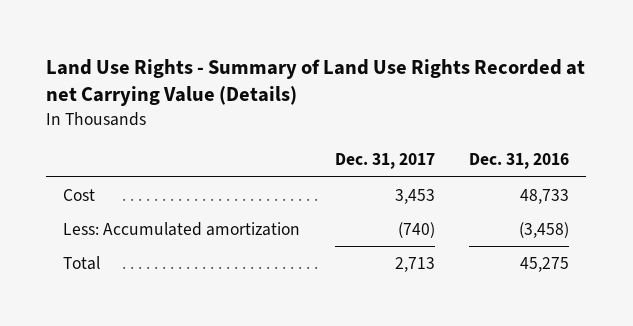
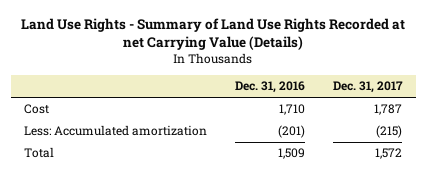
[394,188,435,204] 3,453 -> [373,104,402,116] 1,787
[520,188,570,204] 48,733 -> [279,104,306,116] 1,710
[397,221,435,238] (740) -> [375,125,402,139] (215)
[519,221,570,238] (3,458) -> [278,125,306,139] (201)
[394,256,435,272] 2,713 -> [374,148,402,160] 1,572
[520,256,570,272] 45,275 -> [278,148,306,160] 1,509

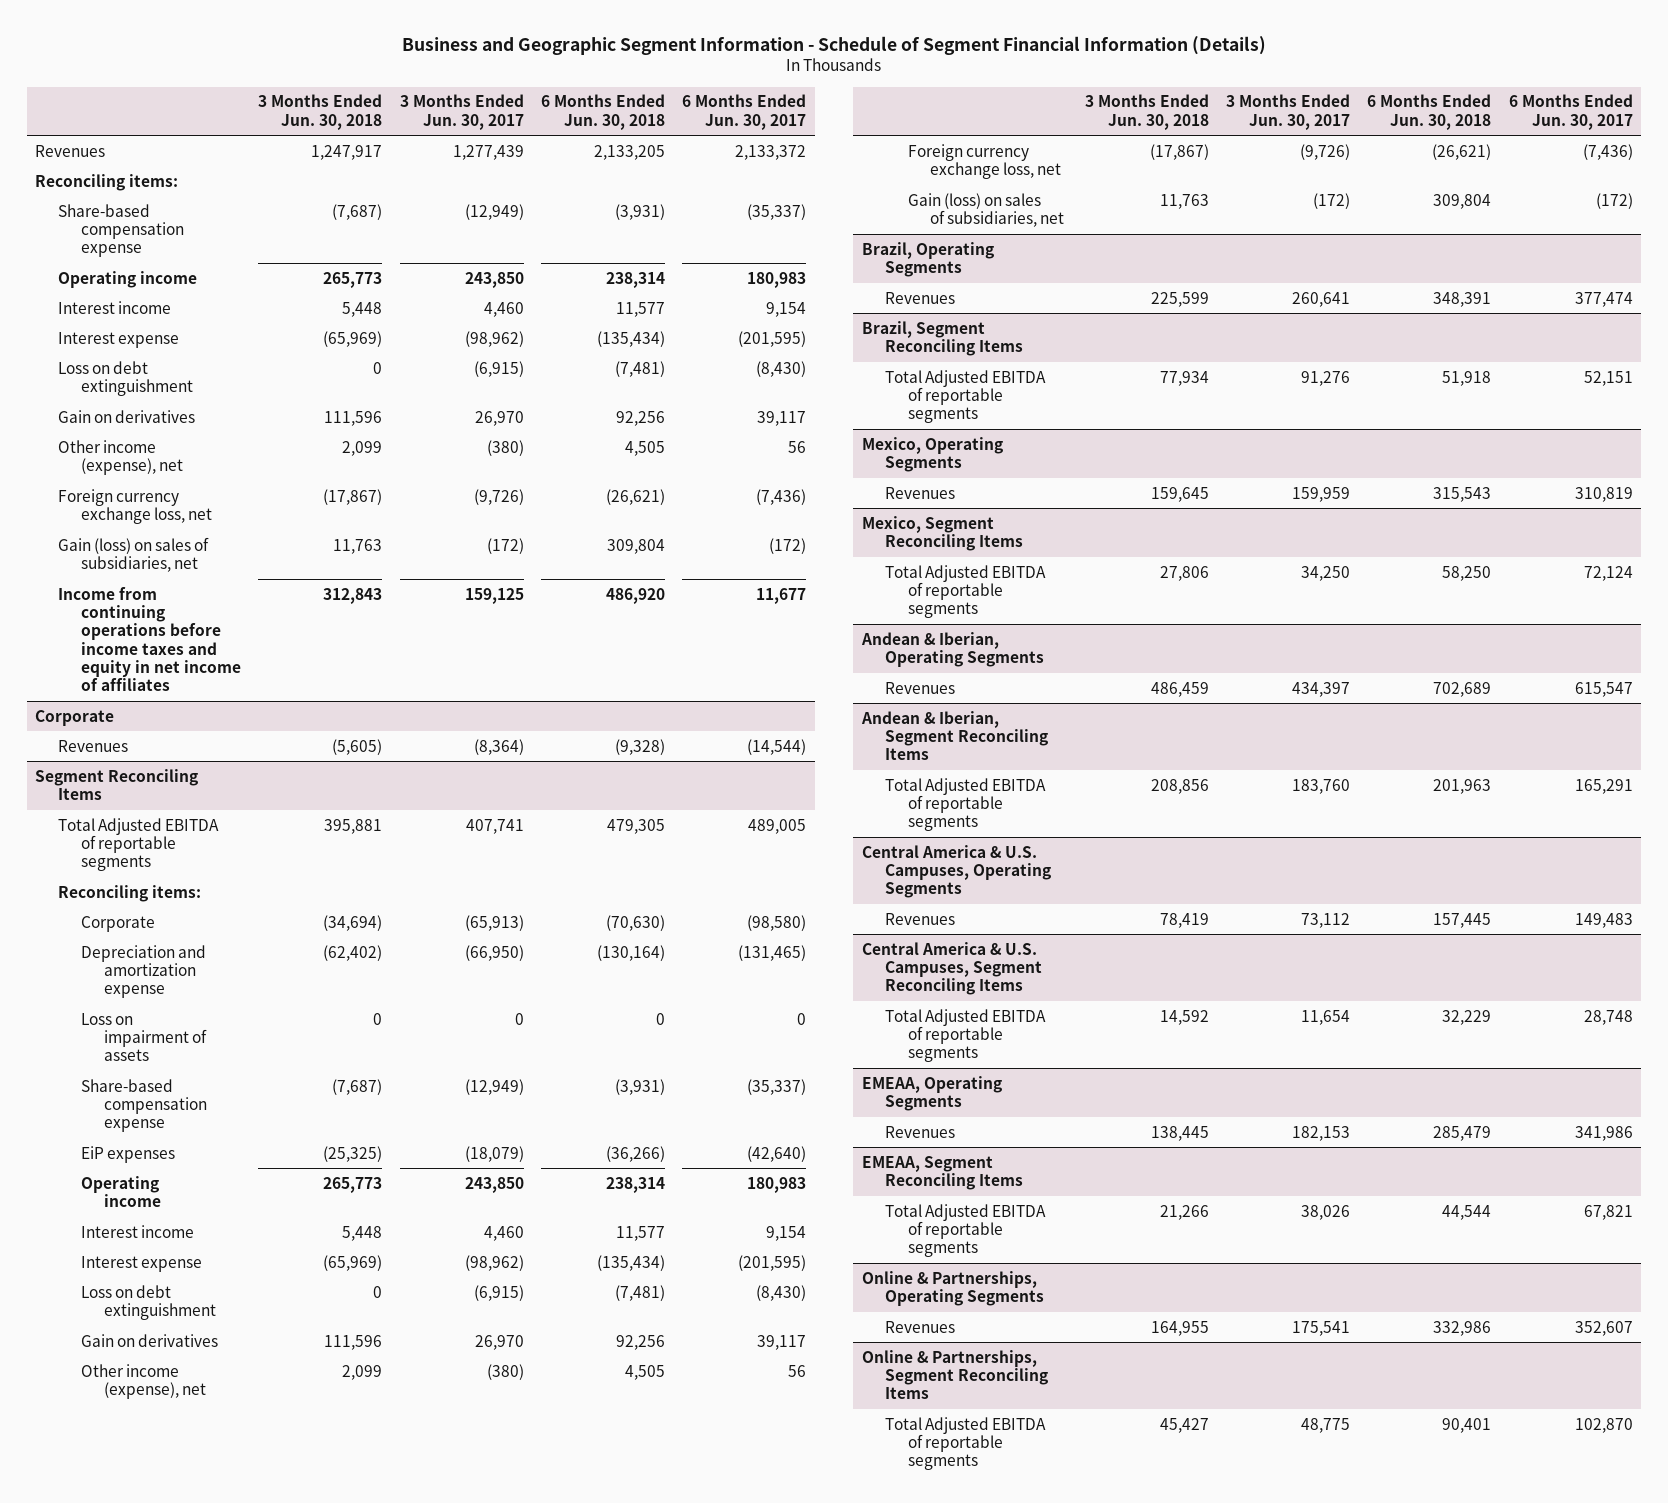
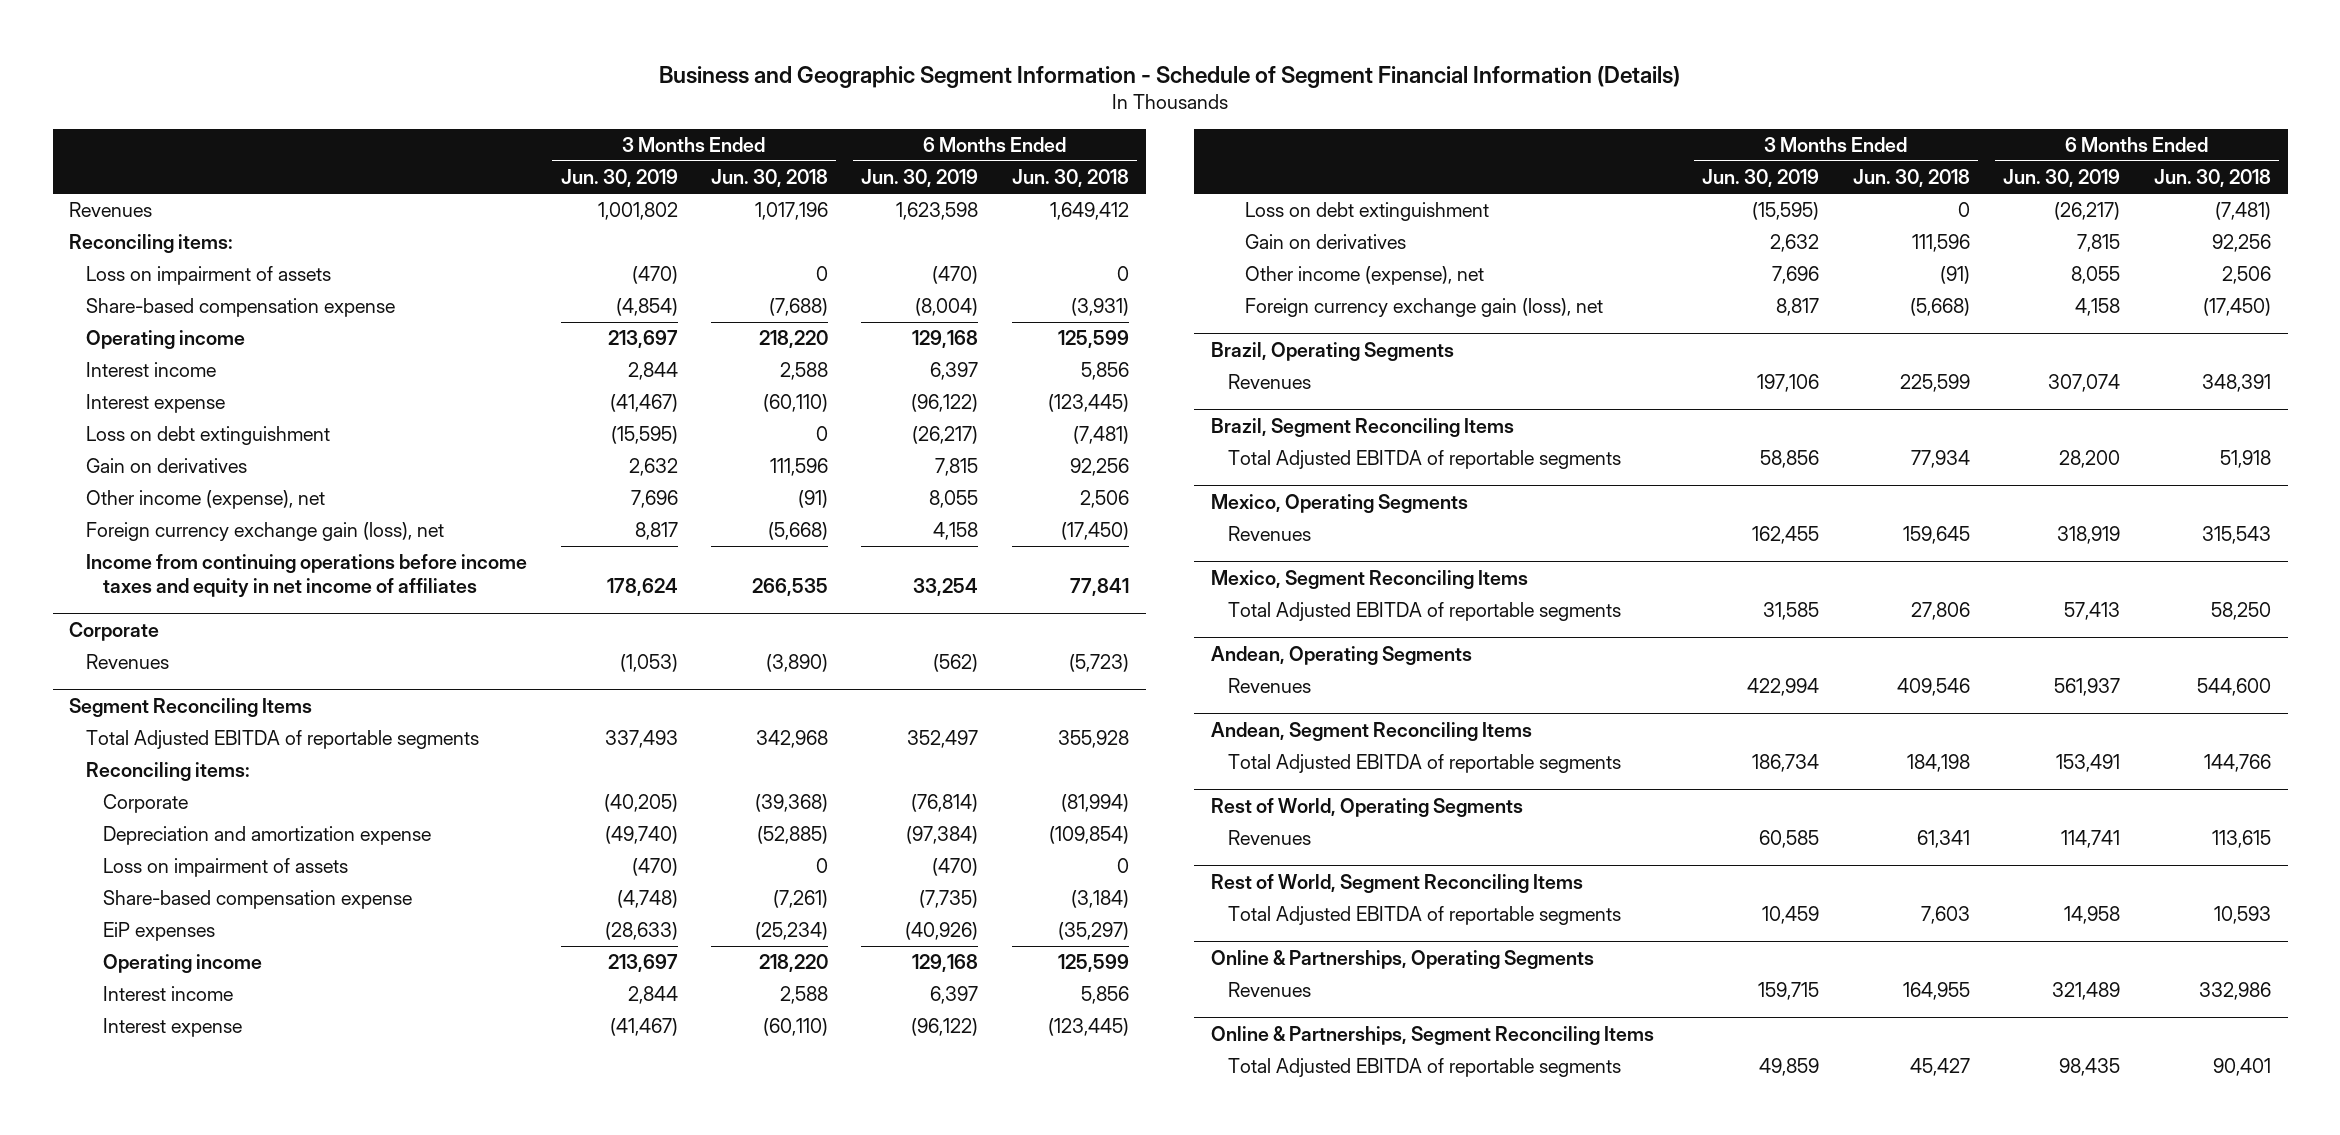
[399,94,524,130] 3 Months Ended Jun. 30, 2017 -> none
[682,94,807,130] 6 Months Ended Jun. 30, 2017 -> none
none -> [560,169,678,188] Jun. 30, 2019
none -> [861,169,979,188] Jun. 30, 2019
[311,144,383,160] 1,247,917 -> [754,202,828,221] 1,017,196
[593,144,665,160] 2,133,205 -> [1049,202,1129,221] 1,649,412
none -> [86,266,332,286] Loss on impairment of assets
[332,203,383,220] (7,687) -> [768,298,828,317] (7,688)
[323,271,383,288] 265,773 -> [758,330,828,349] 218,220
[605,271,665,288] 238,314 -> [1057,330,1129,349] 125,599
[342,301,383,317] 5,448 -> [779,362,828,381] 2,588
[615,301,665,317] 11,577 -> [1080,362,1129,381] 5,856
[323,330,383,347] (65,969) -> [762,394,828,413] (60,110)
[596,330,665,347] (135,434) -> [1047,394,1129,413] (123,445)
[58,536,210,573] Gain (loss) on sales of subsidiaries, net -> none
[342,440,383,456] 2,099 -> [797,490,828,509] (91)
[624,440,665,456] 4,505 -> [1079,490,1129,509] 2,506
[58,488,213,525] Foreign currency exchange loss, net -> [86,522,445,542] Foreign currency exchange gain (loss), net
[323,488,383,505] (17,867) -> [767,522,828,541] (5,668)
[605,488,665,505] (26,621) -> [1060,522,1129,541] (17,450)
[323,587,383,604] 312,843 -> [751,577,828,596] 266,535
[605,587,665,604] 486,920 -> [1069,577,1129,596] 77,841
[332,738,383,755] (5,605) -> [765,654,828,673] (3,890)
[614,738,665,755] (9,328) -> [1068,654,1129,673] (5,723)
[324,818,383,834] 395,881 -> [755,730,828,749] 342,968
[606,818,665,834] 479,305 -> [1057,730,1129,749] 355,928
[323,914,383,931] (34,694) -> [754,794,828,813] (39,368)
[605,914,665,931] (70,630) -> [1060,794,1129,813] (81,994)
[323,944,383,961] (62,402) -> [756,826,828,845] (52,885)
[596,944,665,961] (130,164) -> [1048,826,1129,845] (109,854)
[332,1078,383,1095] (7,687) -> [772,890,828,909] (7,261)
[614,1078,665,1095] (3,931) -> [1070,890,1129,909] (3,184)
[323,1145,383,1162] (25,325) -> [754,922,828,941] (25,234)
[605,1145,665,1162] (36,266) -> [1057,922,1129,941] (35,297)
[323,1176,383,1193] 265,773 -> [758,954,828,973] 218,220
[605,1176,665,1193] 238,314 -> [1057,954,1129,973] 125,599
[342,1225,383,1241] 5,448 -> [779,986,828,1005] 2,588
[615,1225,665,1241] 11,577 -> [1080,986,1129,1005] 5,856
[323,1254,383,1271] (65,969) -> [762,1018,828,1037] (60,110)
[596,1254,665,1271] (135,434) -> [1047,1018,1129,1037] (123,445)
[907,192,1065,228] Gain (loss) on sales of subsidiaries, net -> none
[342,1364,383,1380] 2,099 -> [1939,266,1970,285] (91)
[624,1364,665,1380] 4,505 -> [2221,266,2271,285] 2,506
[907,143,1062,180] Foreign currency exchange loss, net -> [1244,298,1603,318] Foreign currency exchange gain (loss), net
[1149,143,1209,160] (17,867) -> [1909,298,1970,317] (5,668)
[1432,143,1492,160] (26,621) -> [2202,298,2271,317] (17,450)
[861,844,1051,899] Central America & U.S. Campuses, Operating Segments -> none
[861,941,1042,996] Central America & U.S. Campuses, Segment Reconciling Items -> none
[861,1075,1002,1112] EMEAA, Operating Segments -> none
[884,1125,955,1138] Revenues -> none
[861,1155,1023,1191] EMEAA, Segment Reconciling Items -> none
[884,1203,1046,1258] Total Adjusted EBITDA of reportable segments -> none
[860,631,1044,668] Andean & Iberian, Operating Segments -> [1211,646,1473,666] Andean, Operating Segments
[1150,681,1209,697] 486,459 -> [1896,678,1970,697] 409,546
[1433,681,1492,697] 702,689 -> [2196,678,2271,697] 544,600
[860,710,1048,761] Andean & Iberian, Segment Reconciling Items -> [1211,722,1533,742] Andean, Segment Reconciling Items
[1150,778,1209,794] 208,856 -> [1906,754,1970,773] 184,198
[1433,778,1492,794] 201,963 -> [2203,754,2271,773] 144,766
none -> [1211,798,1524,818] Rest of World, Operating Segments
[1159,912,1209,928] 78,419 -> [1916,830,1970,849] 61,341
[1433,912,1492,928] 157,445 -> [2211,830,2271,849] 113,615
none -> [1211,874,1584,894] Rest of World, Segment Reconciling Items
[1159,1009,1209,1025] 14,592 -> [1920,906,1970,925] 7,603
[1442,1009,1492,1025] 32,229 -> [2213,906,2271,925] 10,593

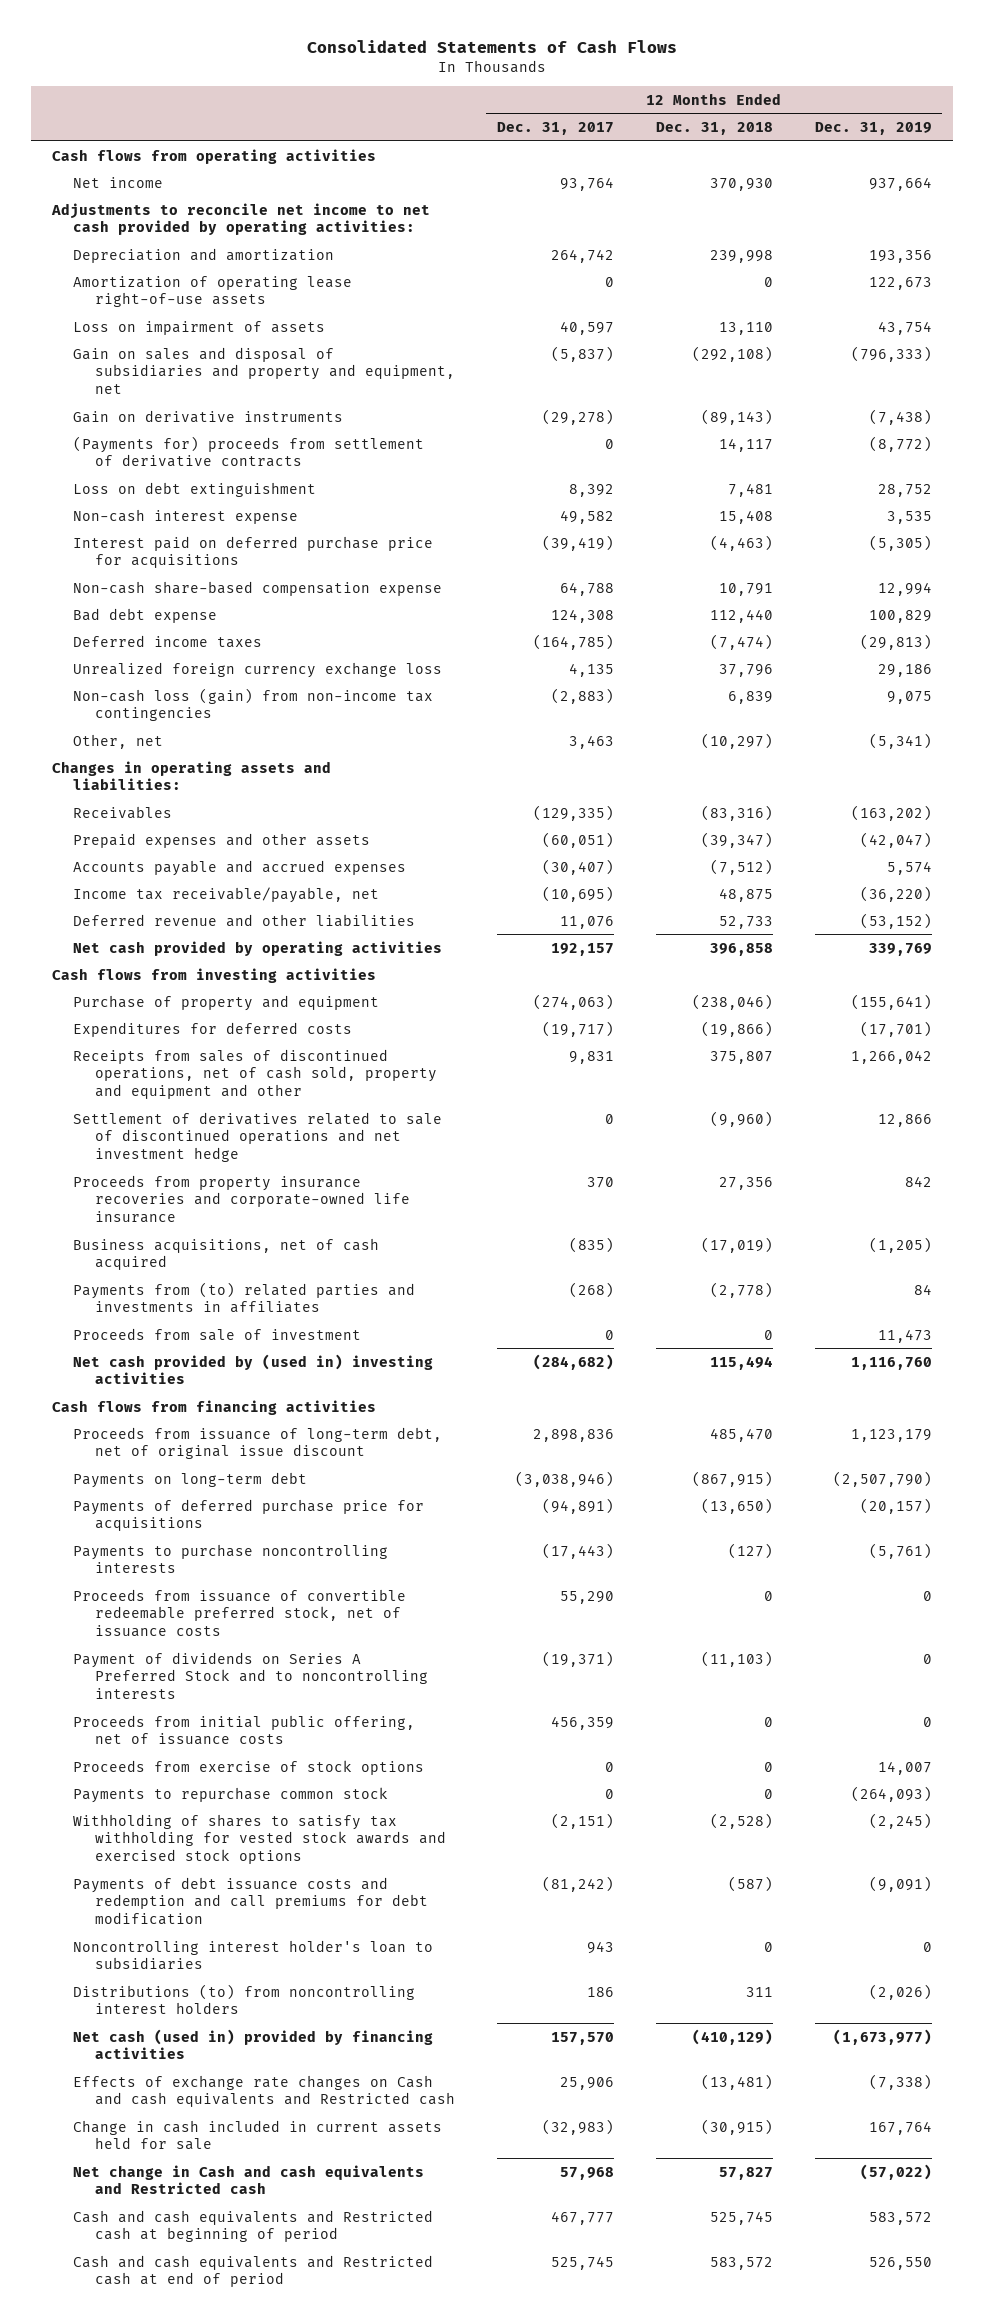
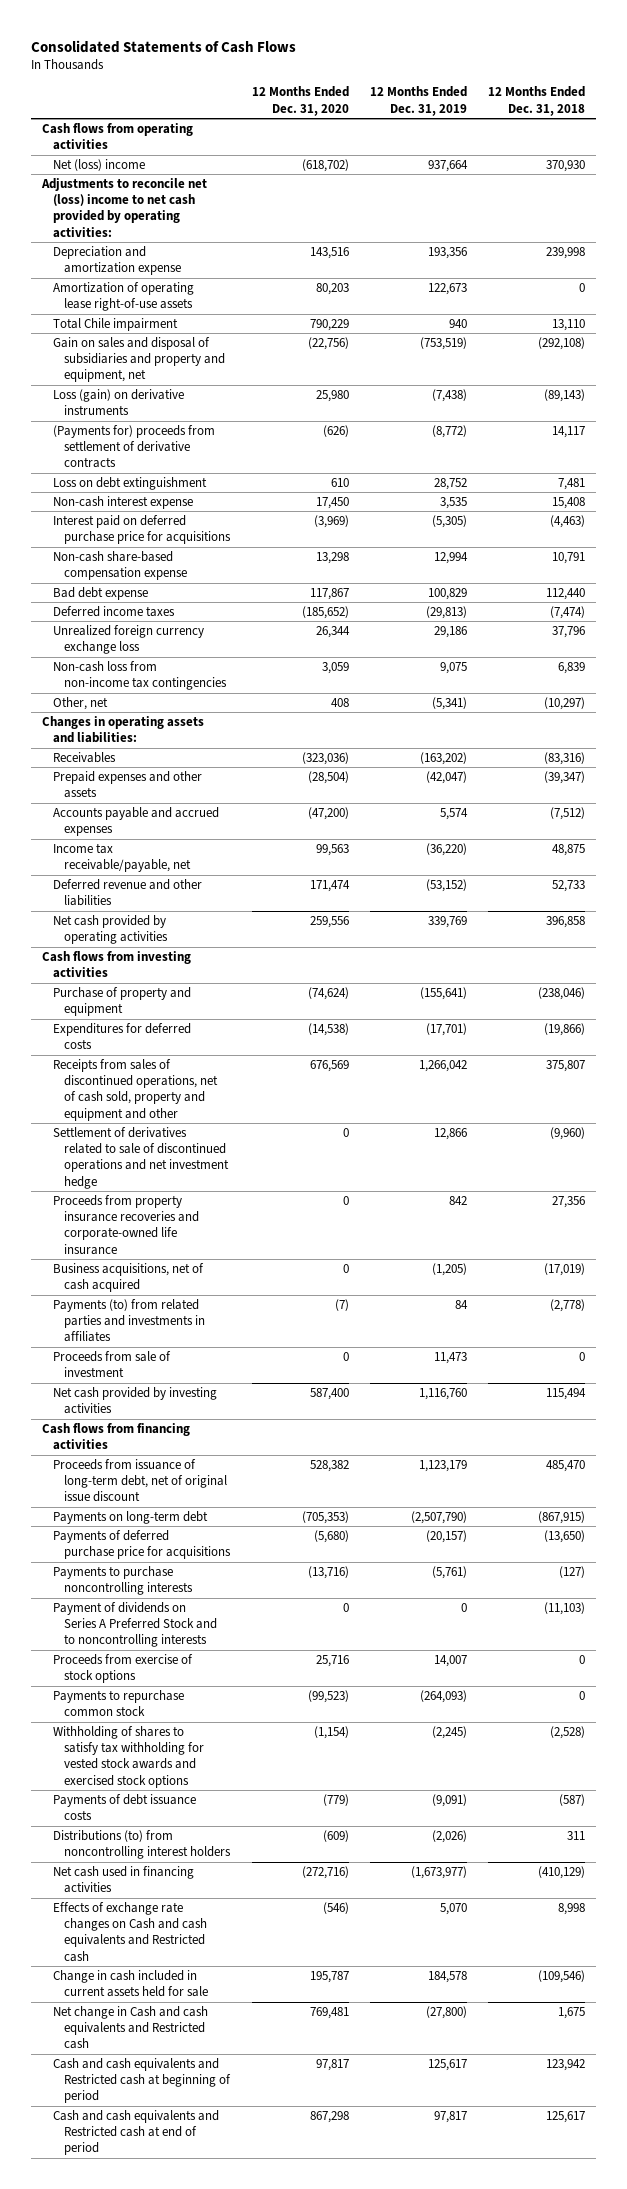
[496,122,614,136] Dec. 31, 2017 -> none
none -> [251,86,349,116] 12 Months Ended Dec. 31, 2020
[73,176,164,188] Net income -> [53,159,146,172] Net (loss) income
[51,202,431,236] Adjustments to reconcile net income to net cash provided by operating activities: -> [41,178,208,238] Adjustments to reconcile net (loss) income to net cash provided by operating activities:
[73,247,335,263] Depreciation and amortization -> [53,246,182,276] Depreciation and amortization expense
[73,320,326,335] Loss on impairment of assets -> none
none -> [53,318,179,332] Total Chile impairment
[850,345,932,362] (796,333) -> [420,337,468,351] (753,519)
[73,409,344,423] Gain on derivative instruments -> [53,389,185,416] Loss (gain) on derivative instruments
[73,687,434,722] Non-cash loss (gain) from non-income tax contingencies -> [53,661,228,691] Non-cash loss from non-income tax contingencies
[73,1281,416,1314] Payments from (to) related parties and investments in affiliates -> [53,1299,206,1343] Payments (to) from related parties and investments in affiliates
[73,1353,434,1385] Net cash provided by (used in) investing activities -> [53,1387,218,1415] Net cash provided by investing activities
[73,1588,407,1638] Proceeds from issuance of convertible redeemable preferred stock, net of issuance costs -> none
[73,1714,416,1746] Proceeds from initial public offering, net of issuance costs -> none
[73,1939,434,1971] Noncontrolling interest holder's loan to subsidiaries -> none
[73,1876,428,1926] Payments of debt issuance costs and redemption and call premiums for debt modification -> [53,1794,197,1821] Payments of debt issuance costs
[73,2028,434,2060] Net cash (used in) provided by financing activities -> [53,1866,195,1894] Net cash used in financing activities
[700,2073,773,2090] (13,481) -> [558,1903,586,1916] 8,998
[868,2073,932,2090] (7,338) -> [440,1903,468,1916] 5,070
[700,2118,773,2135] (30,915) -> [538,1970,586,1984] (109,546)
[868,2120,932,2135] 167,764 -> [428,1971,468,1984] 184,578
[718,2166,773,2180] 57,827 -> [558,2007,586,2020] 1,675
[859,2163,932,2180] (57,022) -> [426,2006,468,2020] (27,800)
[709,2210,773,2225] 525,745 -> [546,2059,586,2072] 123,942
[868,2211,932,2225] 583,572 -> [428,2059,468,2072] 125,617
[709,2256,773,2270] 583,572 -> [546,2111,586,2124] 125,617
[868,2256,932,2270] 526,550 -> [434,2111,468,2124] 97,817

